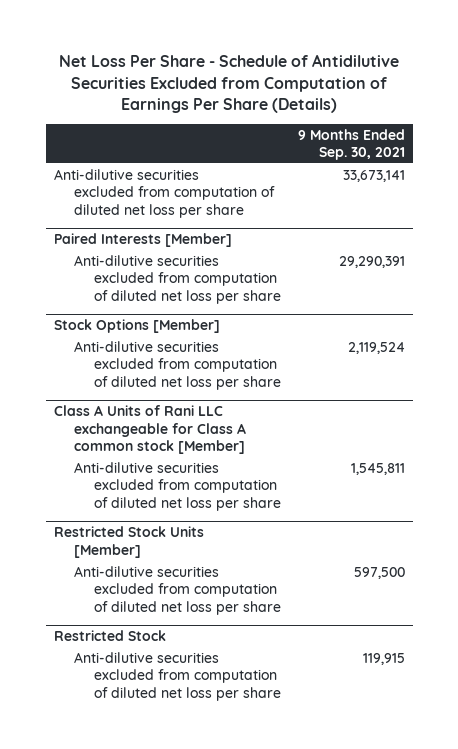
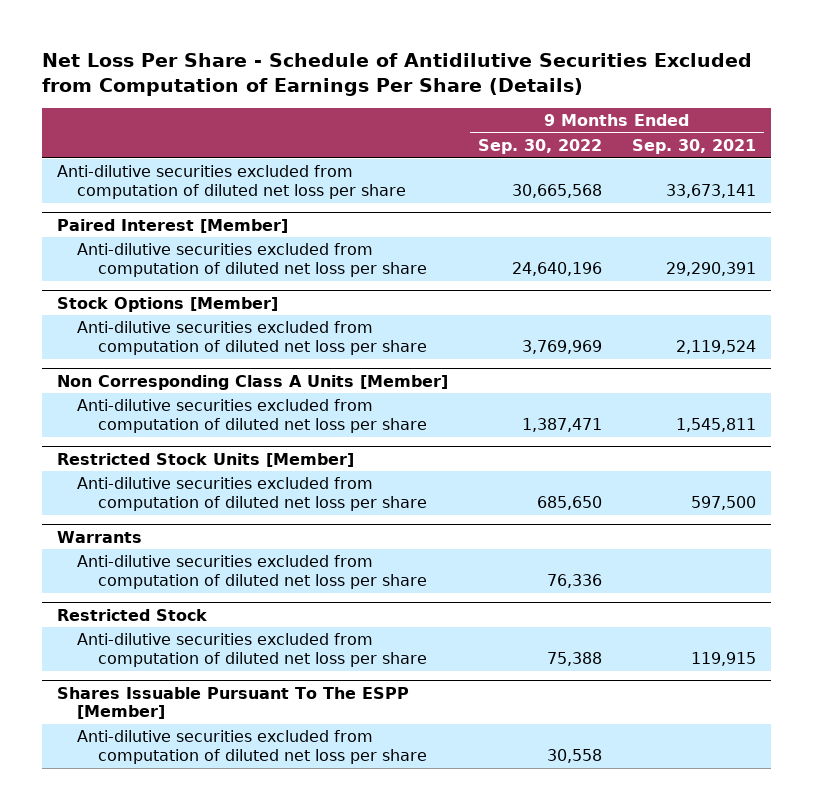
none -> [477,139,602,155] Sep. 30, 2022
[53,233,232,248] Paired Interests [Member] -> [56,218,288,233] Paired Interest [Member]
[53,405,247,455] Class A Units of Rani LLC exchangeable for Class A common stock [Member] -> none
none -> [56,374,448,390] Non Corresponding Class A Units [Member]
none -> [56,530,142,543] Warrants
none -> [77,555,428,590] Anti-dilutive securities excluded from computation of diluted net loss per share
none -> [56,686,409,720] Shares Issuable Pursuant To The ESPP [Member]
none -> [77,730,428,765] Anti-dilutive securities excluded from computation of diluted net loss per share

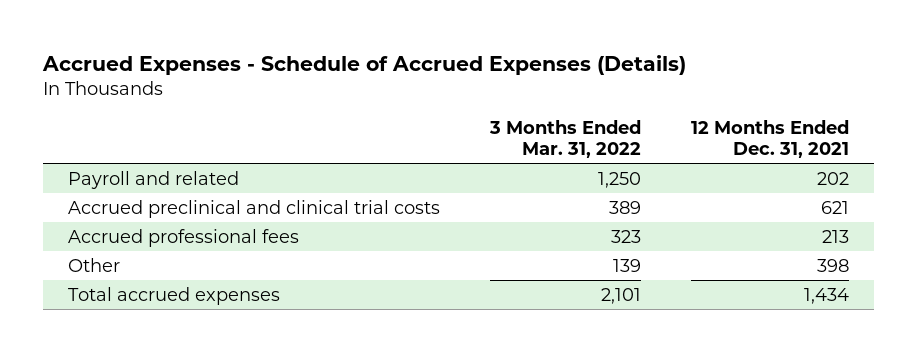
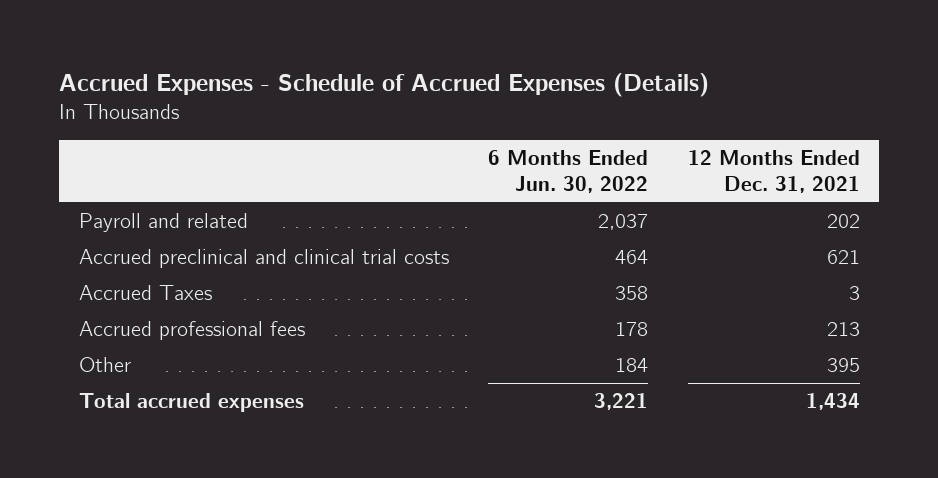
[488,119,641,159] 3 Months Ended Mar. 31, 2022 -> none
none -> [488,149,649,193] 6 Months Ended Jun. 30, 2022
none -> [78,285,212,301] Accrued Taxes
[816,258,849,272] 398 -> [826,358,860,373] 395

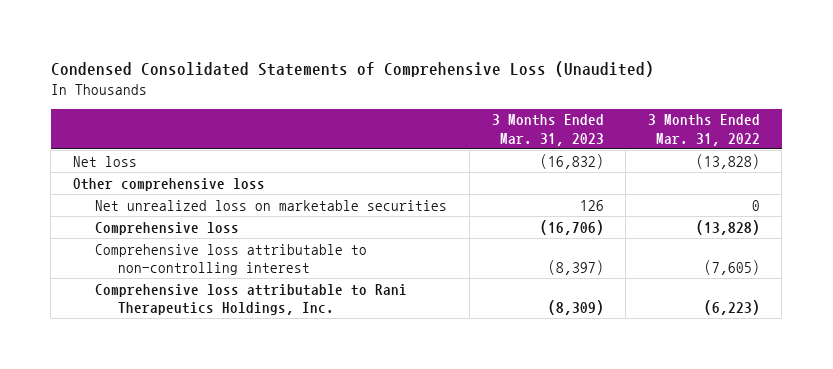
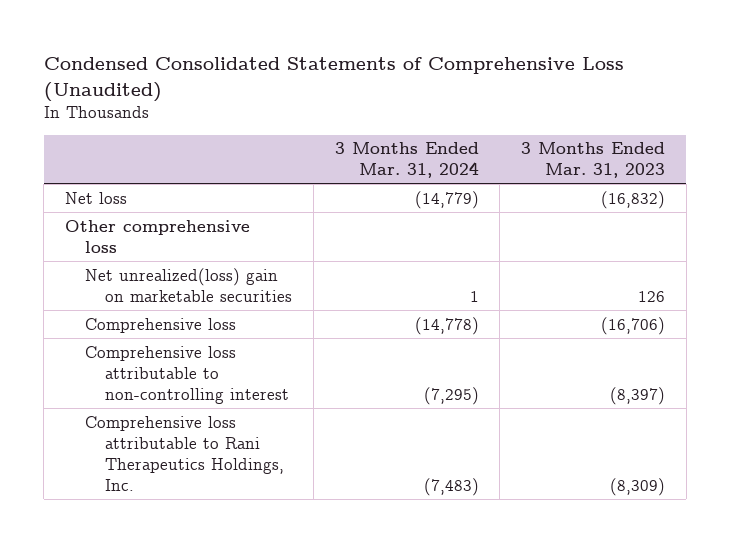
[647,114,760,146] 3 Months Ended Mar. 31, 2022 -> none
none -> [334,142,479,179] 3 Months Ended Mar. 31, 2024
[95,199,448,211] Net unrealized loss on marketable securities -> [85,267,293,302] Net unrealized(loss) gain on marketable securities

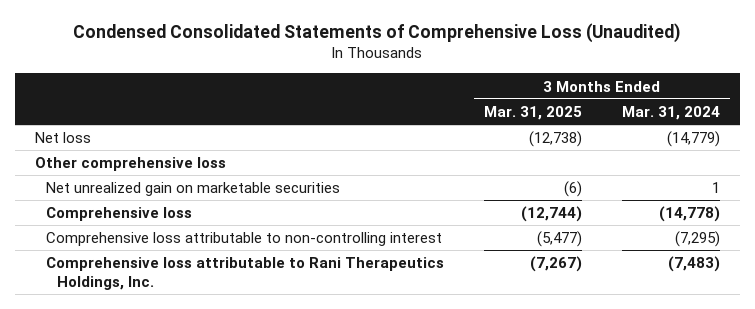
[520,142,665,179] 3 Months Ended Mar. 31, 2023 -> none
none -> [483,105,582,120] Mar. 31, 2025
[85,267,293,302] Net unrealized(loss) gain on marketable securities -> [45,182,340,197] Net unrealized gain on marketable securities

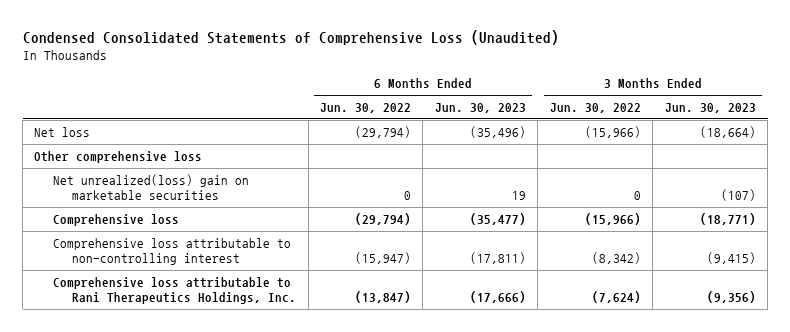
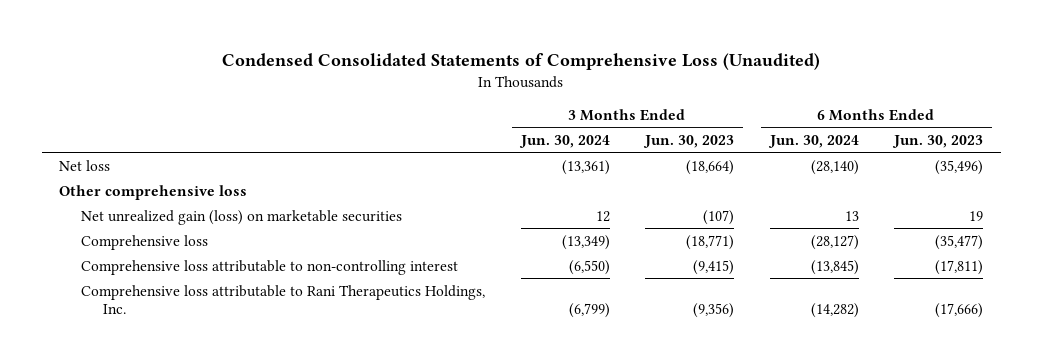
[320,102,412,113] Jun. 30, 2022 -> none
[549,102,641,113] Jun. 30, 2022 -> none
none -> [518,134,610,148] Jun. 30, 2024
none -> [767,134,859,148] Jun. 30, 2024
[53,173,250,200] Net unrealized(loss) gain on marketable securities -> [81,209,403,225] Net unrealized gain (loss) on marketable securities

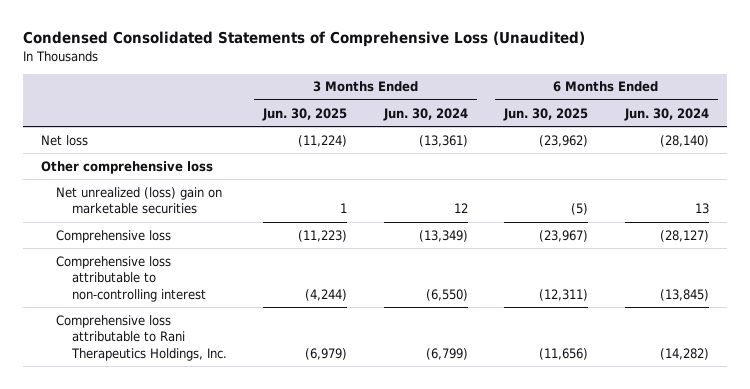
[643,134,735,148] Jun. 30, 2023 -> none
[892,134,984,148] Jun. 30, 2023 -> none
none -> [262,107,348,121] Jun. 30, 2025
none -> [503,107,589,121] Jun. 30, 2025
[81,209,403,225] Net unrealized gain (loss) on marketable securities -> [56,186,223,215] Net unrealized (loss) gain on marketable securities

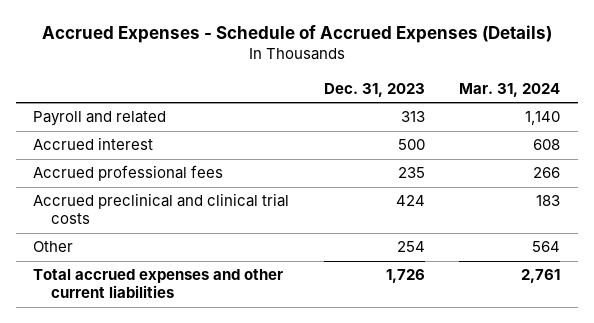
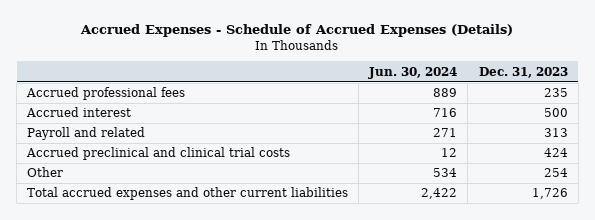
[459,82,561,97] Mar. 31, 2024 -> none
none -> [368,66,458,79] Jun. 30, 2024
[33,137,154,151] Accrued interest -> [26,107,132,118] Accrued interest
[33,111,167,127] Payroll and related -> [27,127,146,141] Payroll and related

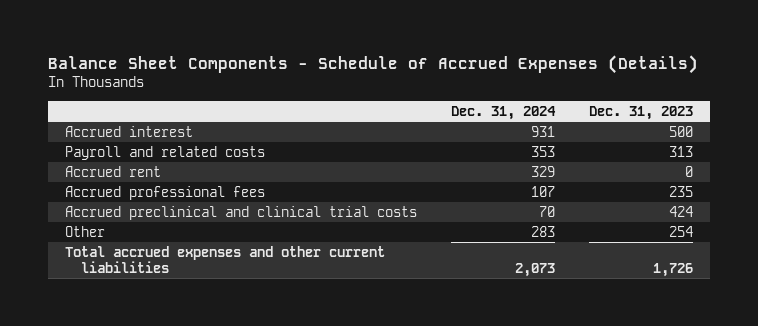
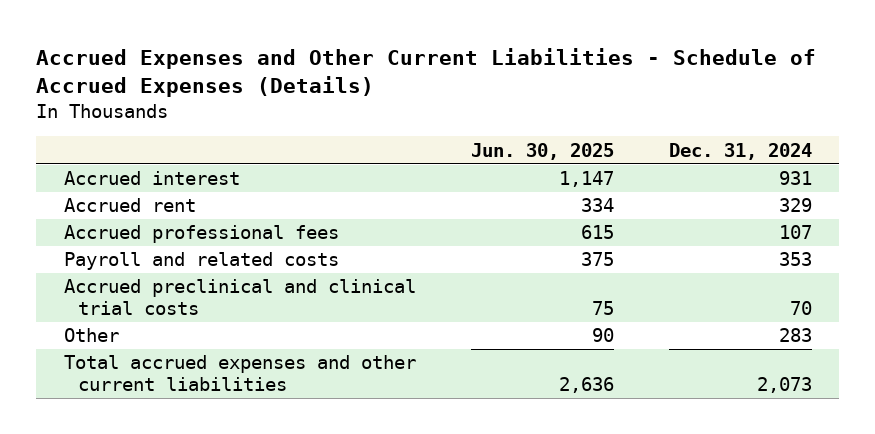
[47,54,698,74] Balance Sheet Components - Schedule of Accrued Expenses (Details) -> [36,47,817,98] Accrued Expenses and Other Current Liabilities - Schedule of Accrued Expenses (Details)
[588,106,693,121] Dec. 31, 2023 -> none
none -> [470,142,614,160] Jun. 30, 2025
[64,145,265,160] Payroll and related costs -> [63,252,339,271] Payroll and related costs

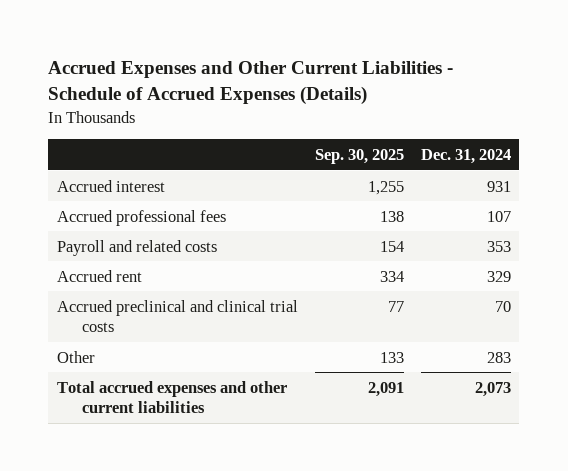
[470,142,614,160] Jun. 30, 2025 -> none
none -> [314,148,404,164] Sep. 30, 2025
[63,198,196,213] Accrued rent -> [56,269,142,282] Accrued rent

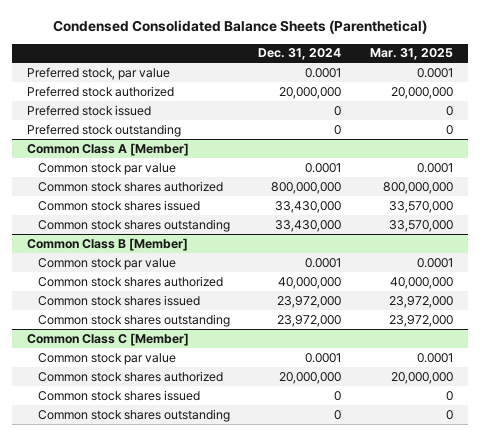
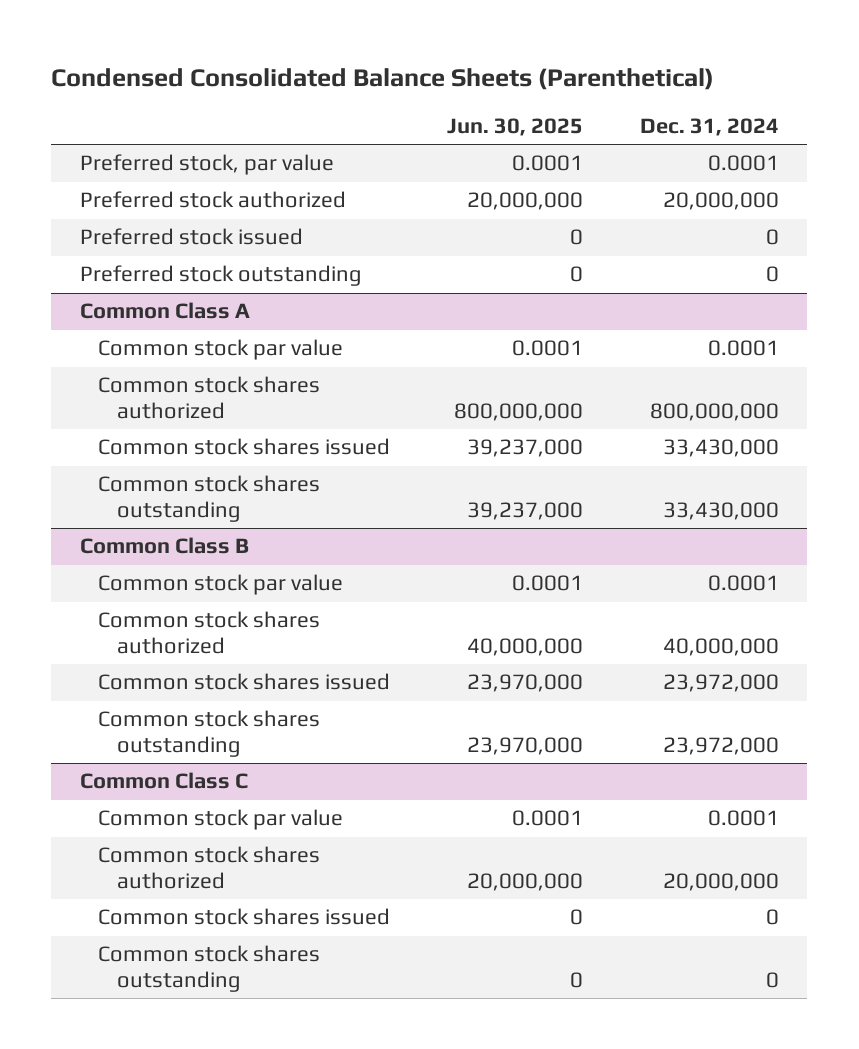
[370,48,454,61] Mar. 31, 2025 -> none
none -> [447,118,584,137] Jun. 30, 2025
[26,142,189,156] Common Class A [Member] -> [79,302,250,320] Common Class A
[26,237,188,251] Common Class B [Member] -> [79,537,249,555] Common Class B
[26,332,189,346] Common Class C [Member] -> [79,772,248,790] Common Class C

